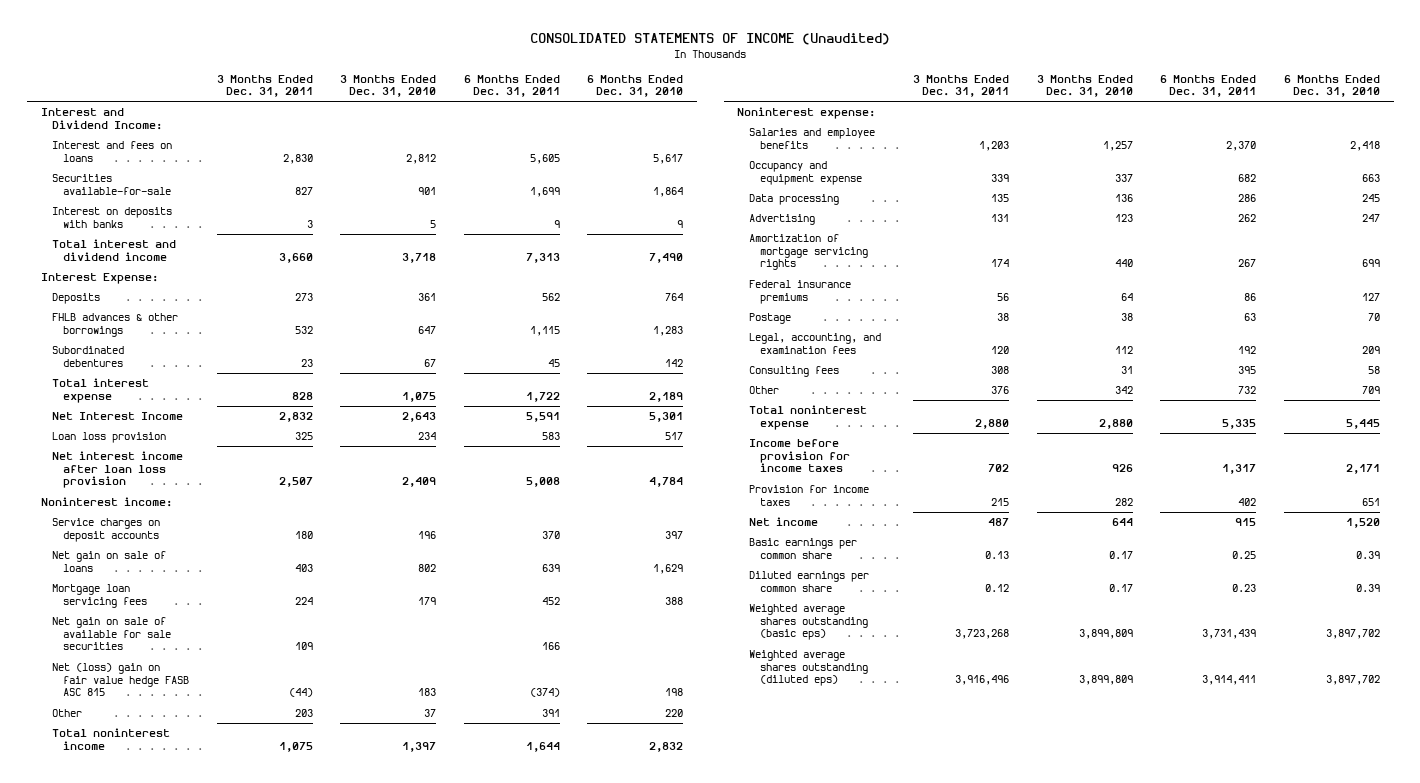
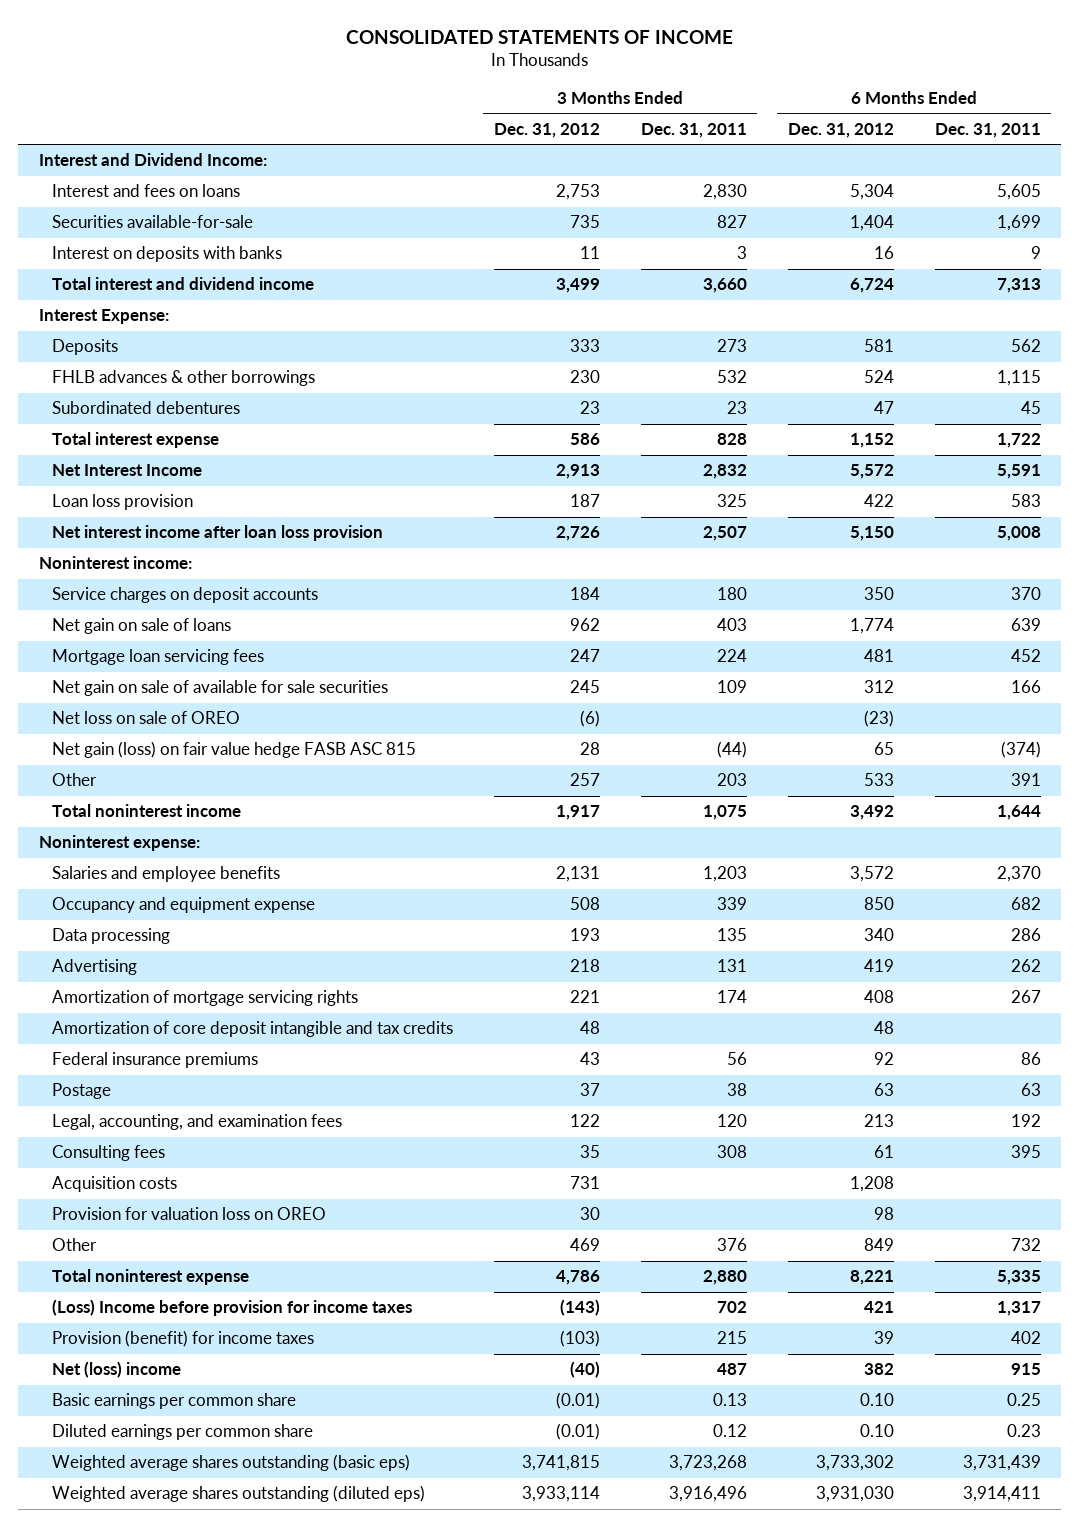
[530,33,891,46] CONSOLIDATED STATEMENTS OF INCOME (Unaudited) -> [345,29,733,44] CONSOLIDATED STATEMENTS OF INCOME
[340,74,437,98] 3 Months Ended Dec. 31, 2010 -> none
[587,74,684,98] 6 Months Ended Dec. 31, 2010 -> none
none -> [493,122,600,138] Dec. 31, 2012
none -> [787,122,894,138] Dec. 31, 2012
none -> [51,711,240,725] Net loss on sale of OREO
[51,663,190,697] Net (loss) gain on fair value hedge FASB ASC 815 -> [51,741,416,759] Net gain (loss) on fair value hedge FASB ASC 815
none -> [51,1021,453,1038] Amortization of core deposit intangible and tax credits
none -> [51,1176,177,1193] Acquisition costs
none -> [51,1207,326,1221] Provision for valuation loss on OREO
[748,439,850,473] Income before provision for income taxes -> [51,1299,412,1317] (Loss) Income before provision for income taxes
[748,485,869,506] Provision for income taxes -> [51,1330,314,1348] Provision (benefit) for income taxes
[748,517,818,527] Net income -> [51,1361,181,1379] Net (loss) income

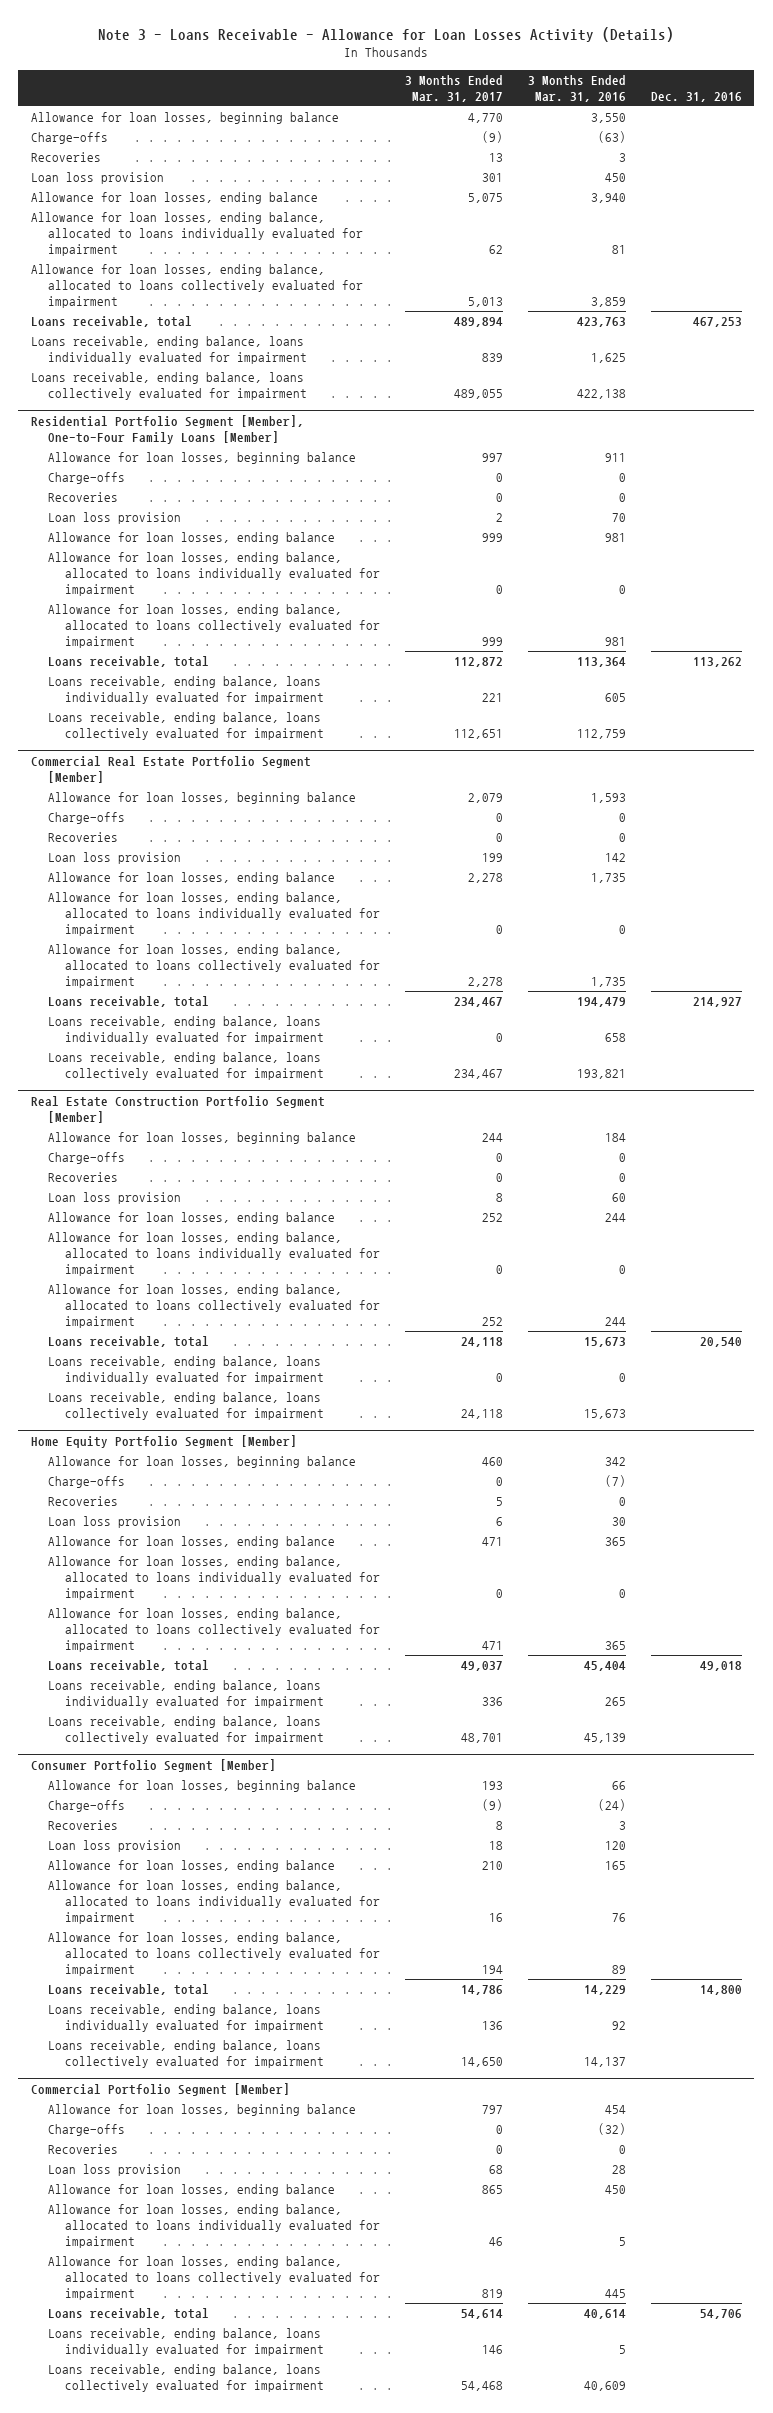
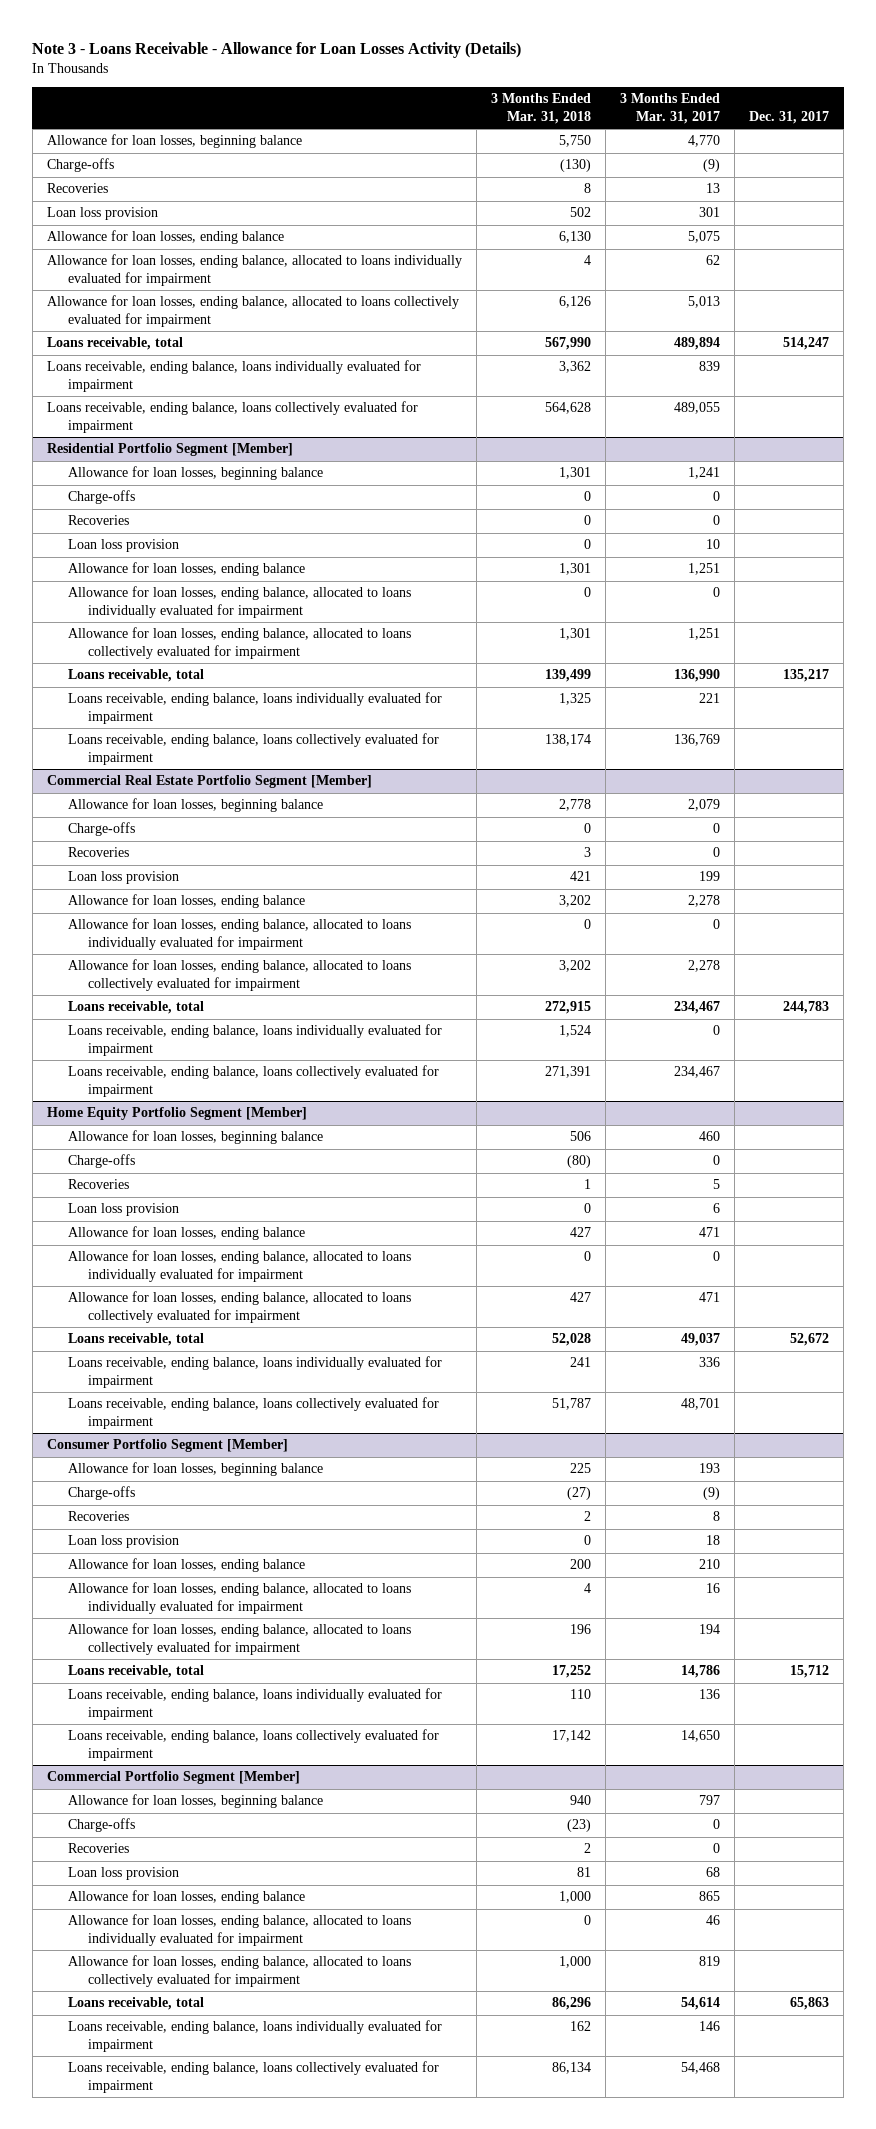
[528,74,627,102] 3 Months Ended Mar. 31, 2016 -> none
[650,91,742,102] Dec. 31, 2016 -> none
none -> [490,93,591,124] 3 Months Ended Mar. 31, 2018
none -> [749,110,830,124] Dec. 31, 2017
[30,415,304,444] Residential Portfolio Segment [Member], One-to-Four Family Loans [Member] -> none
none -> [46,443,293,457] Residential Portfolio Segment [Member]
[482,453,504,463] 997 -> [688,467,721,480] 1,241
[496,513,504,523] 2 -> [706,539,721,550] 10
[482,533,504,543] 999 -> [688,563,721,576] 1,251
[482,636,504,646] 999 -> [688,628,721,641] 1,251
[454,657,504,668] 112,872 -> [674,669,721,683] 136,990
[454,729,504,740] 112,651 -> [674,734,721,747] 136,769
[30,1096,325,1123] Real Estate Construction Portfolio Segment [Member] -> none
[48,1132,357,1145] Allowance for loan losses, beginning balance -> none
[48,1152,126,1165] Charge-offs -> none
[48,1172,119,1183] Recoveries -> none
[48,1192,182,1205] Loan loss provision -> none
[48,1212,336,1225] Allowance for loan losses, ending balance -> none
[48,1232,381,1276] Allowance for loan losses, ending balance, allocated to loans individually evaluated for impairment -> none
[48,1284,381,1328] Allowance for loan losses, ending balance, allocated to loans collectively evaluated for impairment -> none
[48,1336,210,1348] Loans receivable, total -> none
[48,1356,325,1385] Loans receivable, ending balance, loans individually evaluated for impairment -> none
[48,1392,325,1421] Loans receivable, ending balance, loans collectively evaluated for impairment -> none

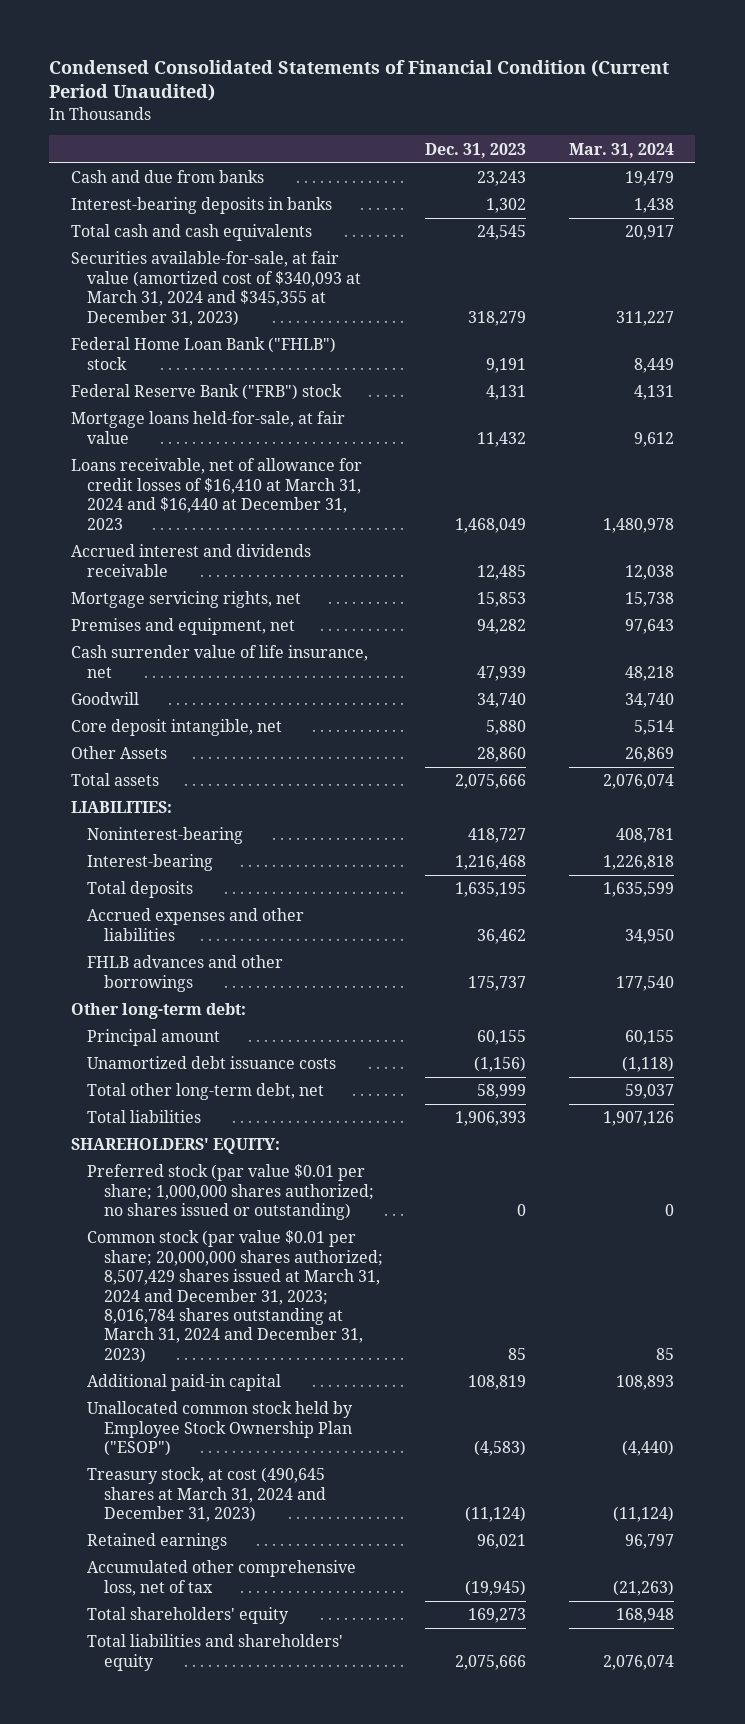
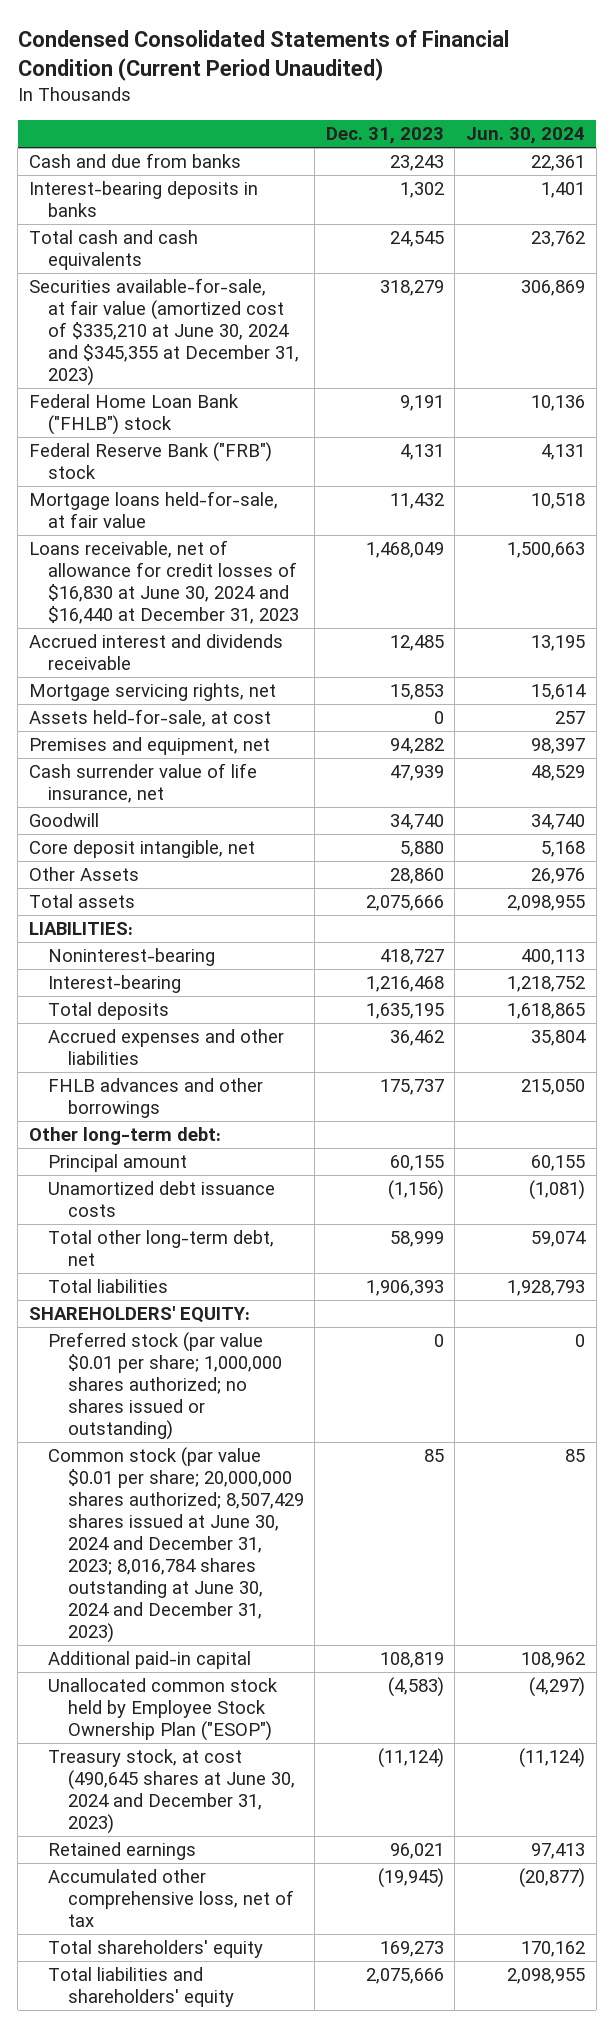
[568,142,674,158] Mar. 31, 2024 -> none
none -> [466,127,586,145] Jun. 30, 2024
[70,251,362,326] Securities available-for-sale, at fair value (amortized cost of $340,093 at March 31, 2024 and $345,355 at December 31, 2023) -> [28,278,300,387] Securities available-for-sale, at fair value (amortized cost of $335,210 at June 30, 2024 and $345,355 at December 31, 2023)
[70,458,362,530] Loans receivable, net of allowance for credit losses of $16,410 at March 31, 2024 and $16,440 at December 31, 2023 -> [28,540,300,625] Loans receivable, net of allowance for credit losses of $16,830 at June 30, 2024 and $16,440 at December 31, 2023
none -> [28,709,271,728] Assets held-for-sale, at cost
[87,1230,383,1363] Common stock (par value $0.01 per share; 20,000,000 shares authorized; 8,507,429 shares issued at March 31, 2024 and December 31, 2023; 8,016,784 shares outstanding at March 31, 2024 and December 31, 2023) -> [48,1447,304,1643] Common stock (par value $0.01 per share; 20,000,000 shares authorized; 8,507,429 shares issued at June 30, 2024 and December 31, 2023; 8,016,784 shares outstanding at June 30, 2024 and December 31, 2023)
[87,1467,326,1523] Treasury stock, at cost (490,645 shares at March 31, 2024 and December 31, 2023) -> [48,1749,295,1835] Treasury stock, at cost (490,645 shares at June 30, 2024 and December 31, 2023)

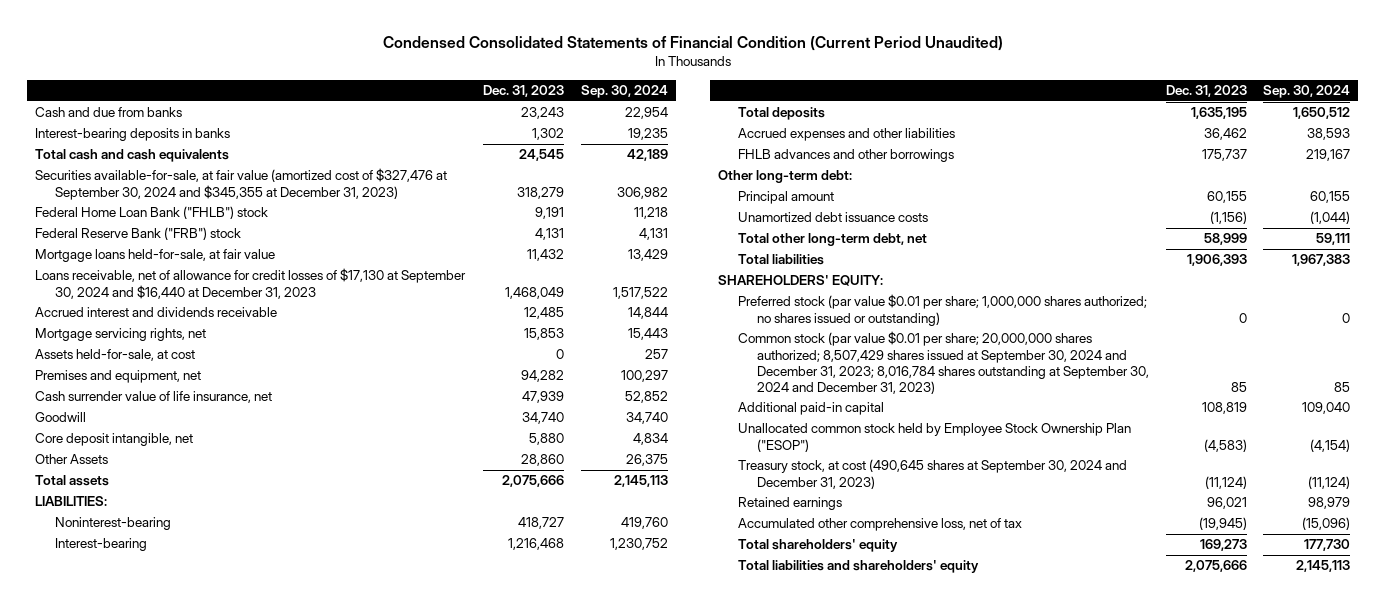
[466,127,586,145] Jun. 30, 2024 -> none
none -> [580,85,668,99] Sep. 30, 2024
[28,278,300,387] Securities available-for-sale, at fair value (amortized cost of $335,210 at June 30, 2024 and $345,355 at December 31, 2023) -> [35,168,448,200] Securities available-for-sale, at fair value (amortized cost of $327,476 at September 30, 2024 and $345,355 at December 31, 2023)
[28,540,300,625] Loans receivable, net of allowance for credit losses of $16,830 at June 30, 2024 and $16,440 at December 31, 2023 -> [35,268,467,299] Loans receivable, net of allowance for credit losses of $17,130 at September 30, 2024 and $16,440 at December 31, 2023
[48,1447,304,1643] Common stock (par value $0.01 per share; 20,000,000 shares authorized; 8,507,429 shares issued at June 30, 2024 and December 31, 2023; 8,016,784 shares outstanding at June 30, 2024 and December 31, 2023) -> [737,331,1150,394] Common stock (par value $0.01 per share; 20,000,000 shares authorized; 8,507,429 shares issued at September 30, 2024 and December 31, 2023; 8,016,784 shares outstanding at September 30, 2024 and December 31, 2023)
[48,1749,295,1835] Treasury stock, at cost (490,645 shares at June 30, 2024 and December 31, 2023) -> [737,459,1127,489] Treasury stock, at cost (490,645 shares at September 30, 2024 and December 31, 2023)

